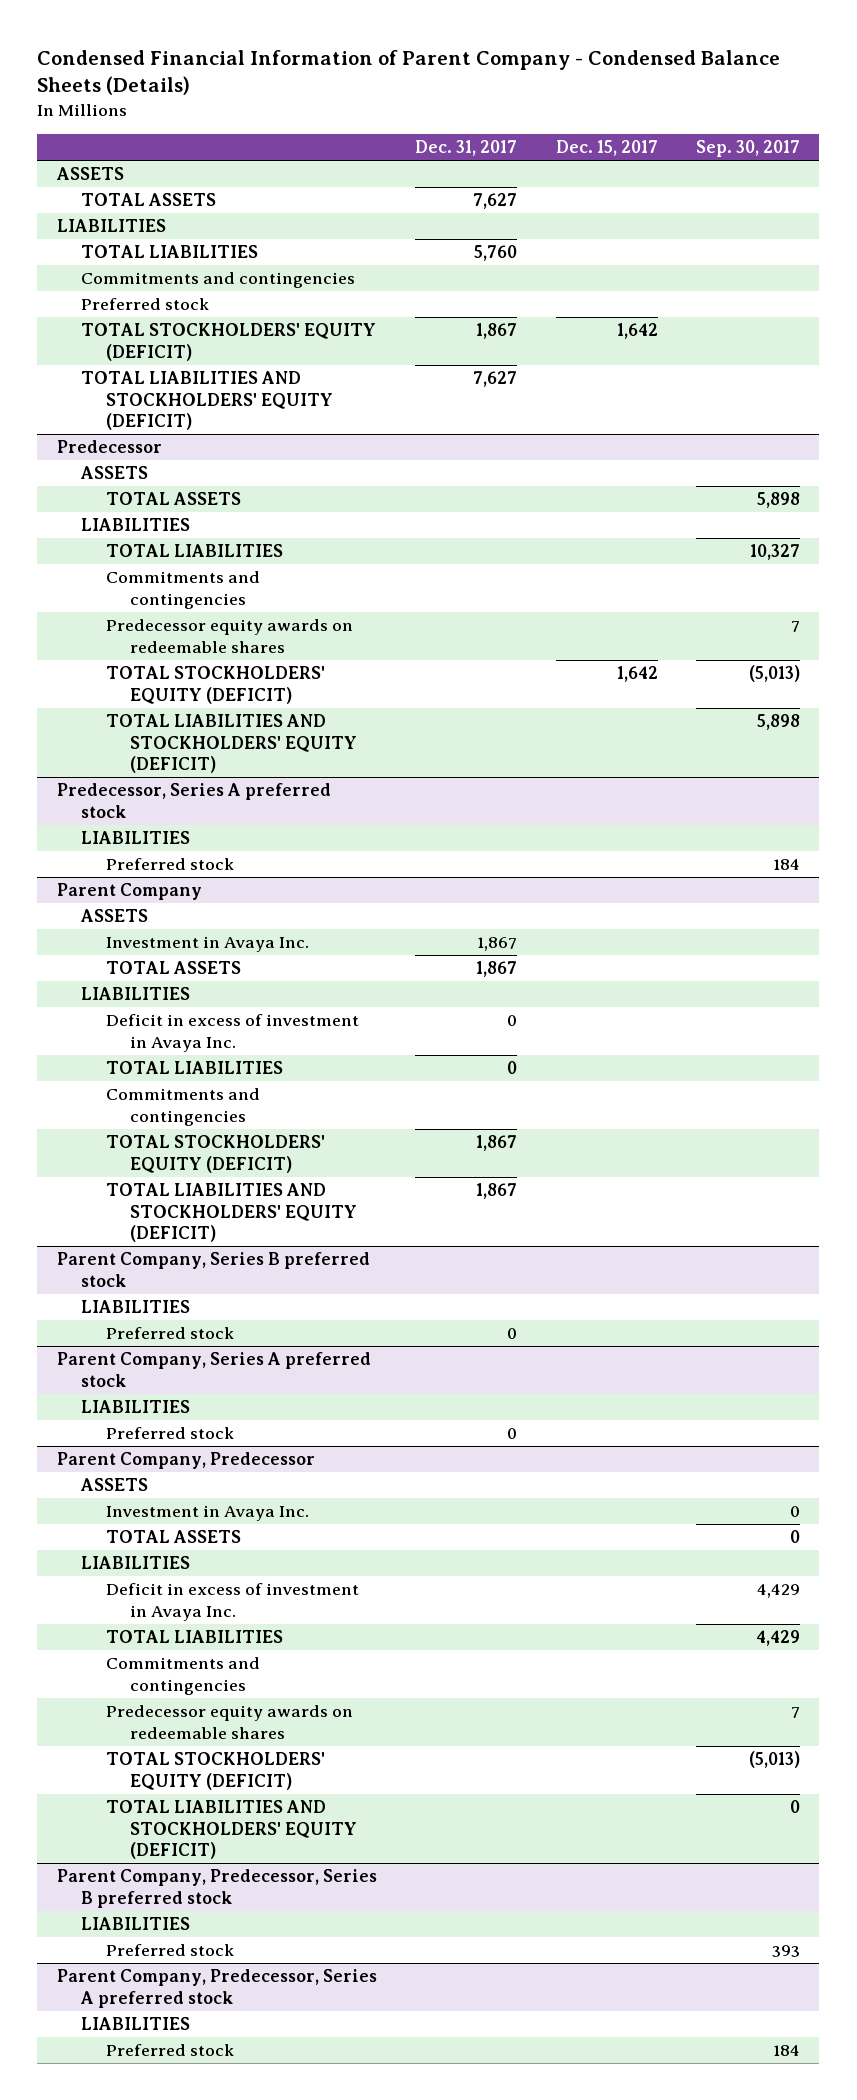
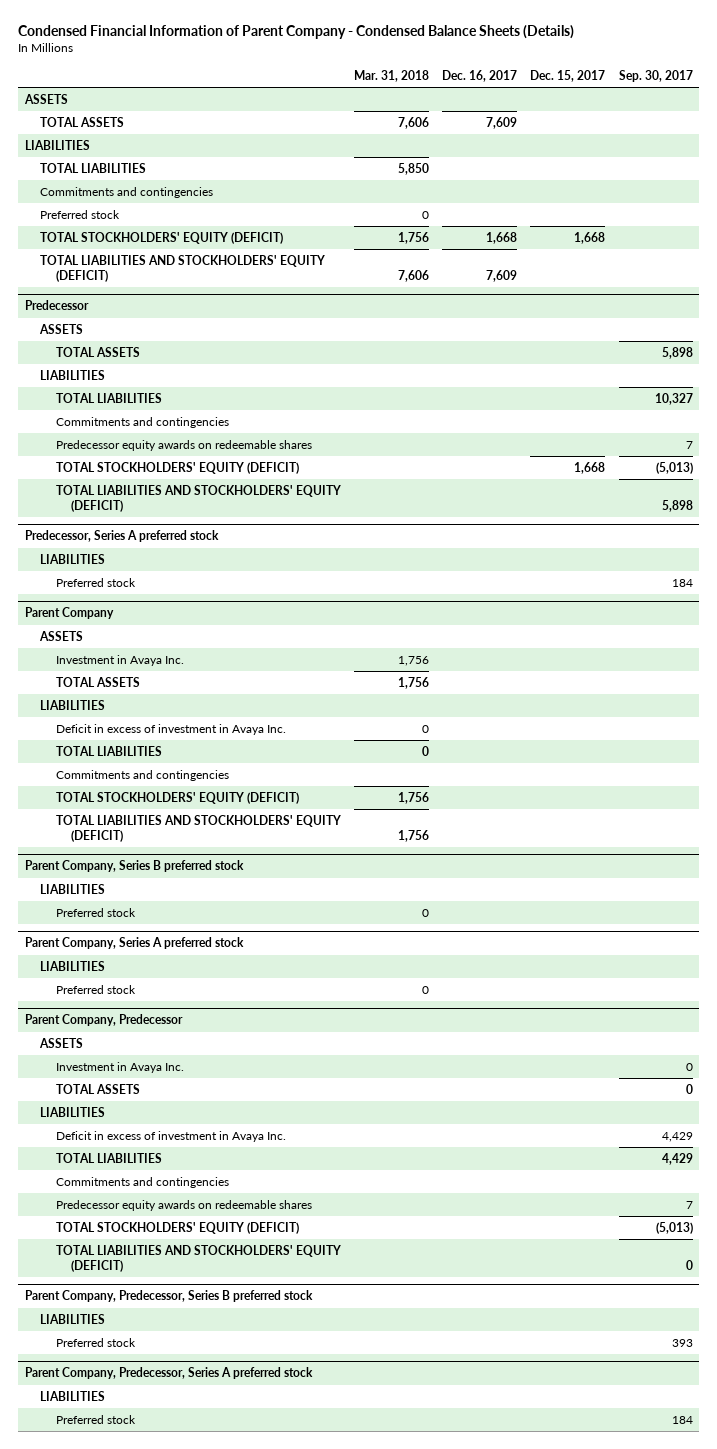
[415,140,518,157] Dec. 31, 2017 -> none
none -> [353,69,429,82] Mar. 31, 2018
none -> [442,69,518,82] Dec. 16, 2017
[616,323,658,340] 1,642 -> [574,231,606,244] 1,668
[616,666,658,683] 1,642 -> [574,461,606,474] 1,668

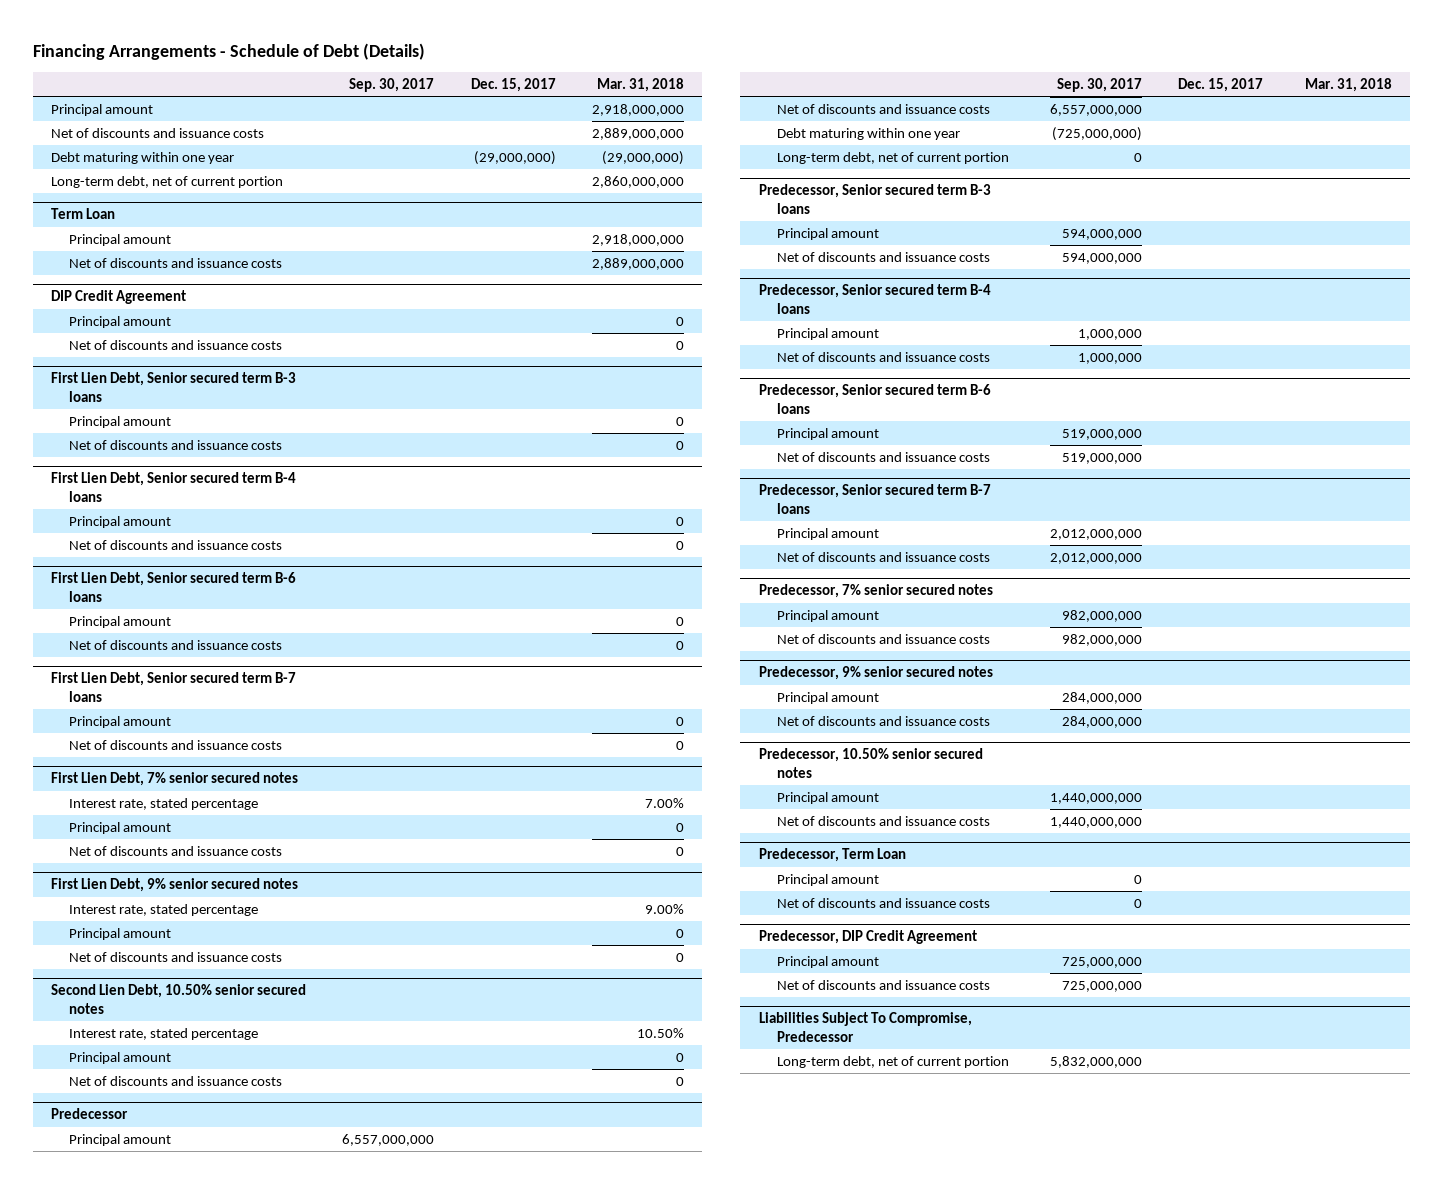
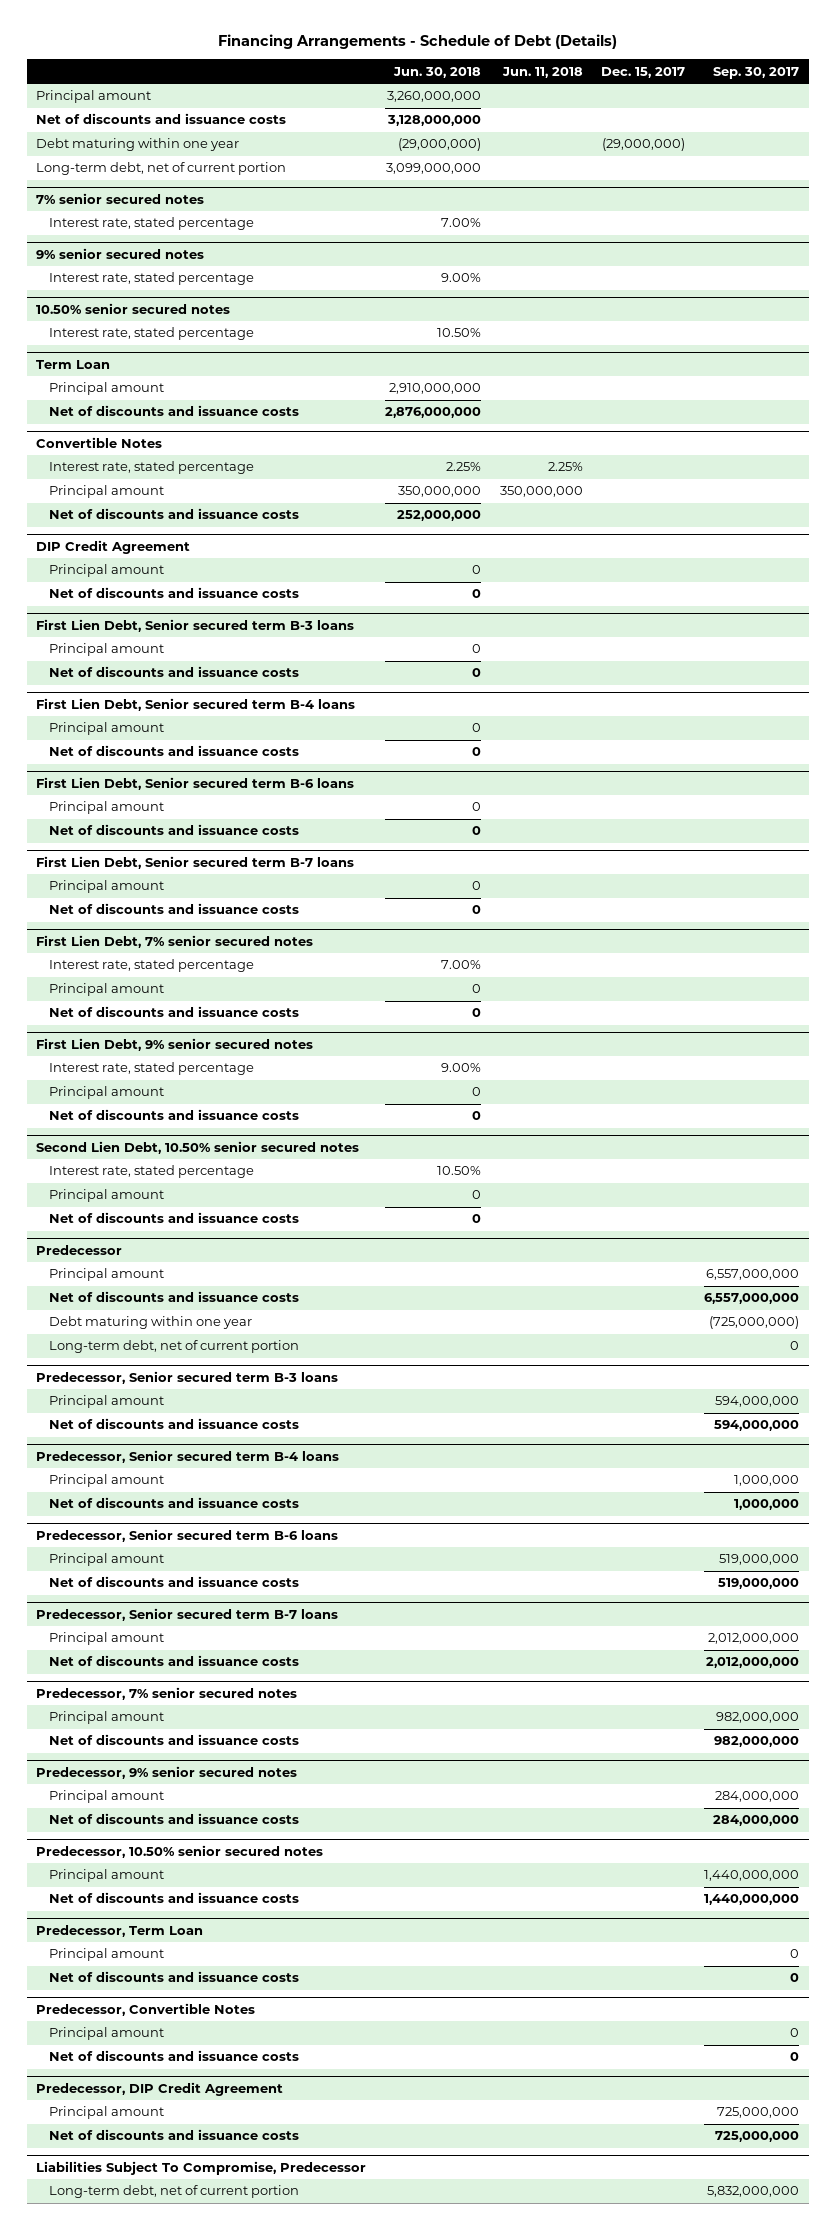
[597,77,685,92] Mar. 31, 2018 -> none
none -> [392,66,481,78] Jun. 30, 2018
none -> [501,66,583,78] Jun. 11, 2018
none -> [35,192,204,204] 7% senior secured notes
none -> [49,217,255,231] Interest rate, stated percentage
none -> [35,247,204,259] 9% senior secured notes
none -> [49,272,255,286] Interest rate, stated percentage
none -> [35,302,230,314] 10.50% senior secured notes
none -> [49,327,255,341] Interest rate, stated percentage
none -> [35,436,162,448] Convertible Notes
none -> [49,461,255,475] Interest rate, stated percentage
none -> [49,485,165,499] Principal amount
none -> [49,508,300,520] Net of discounts and issuance costs
none -> [35,2002,255,2016] Predecessor, Convertible Notes
none -> [49,2027,165,2041] Principal amount
none -> [49,2050,300,2062] Net of discounts and issuance costs

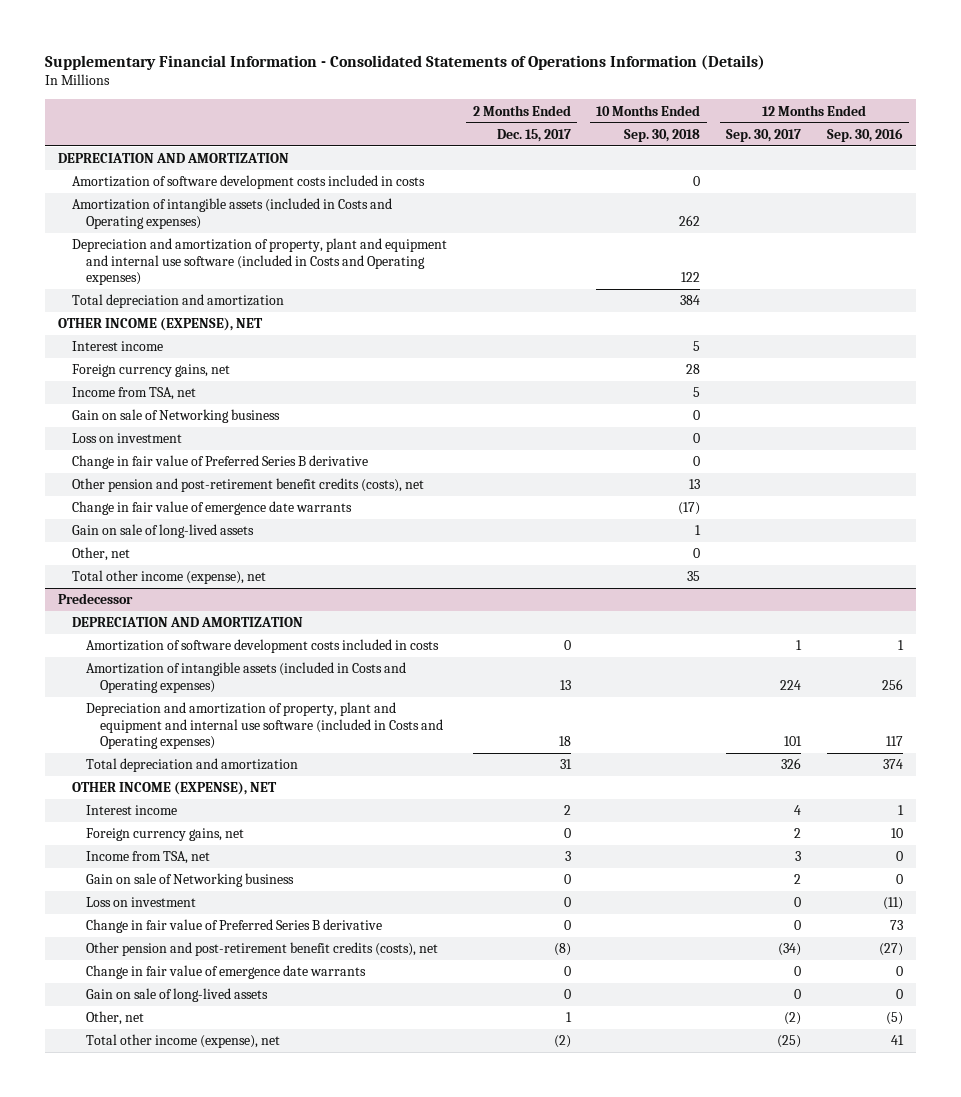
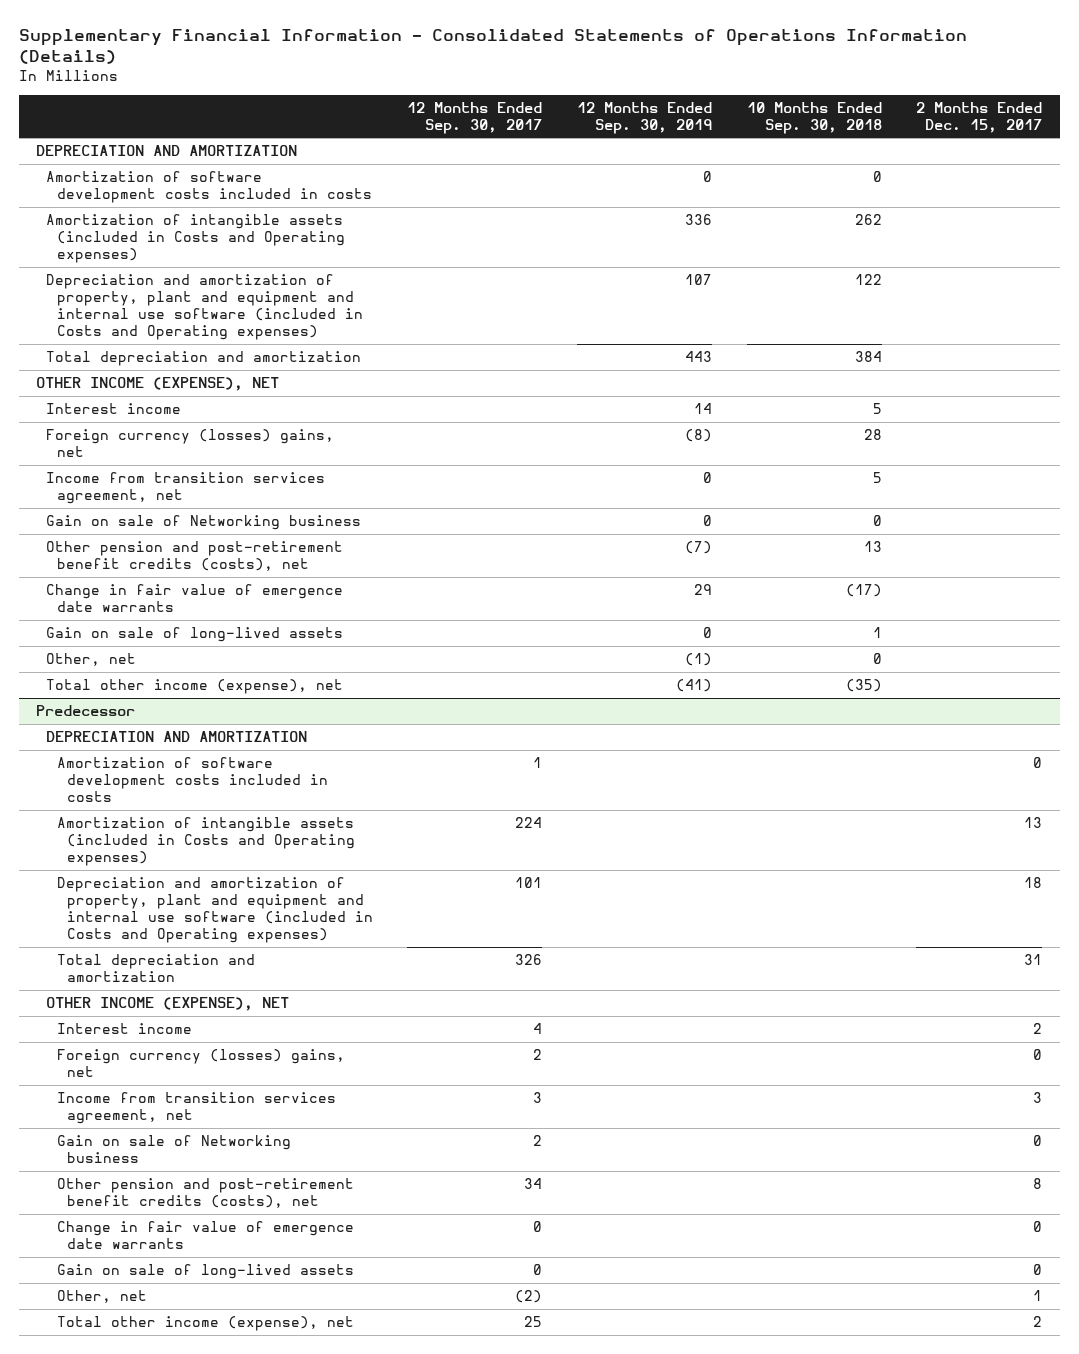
[826,127,903,142] Sep. 30, 2016 -> none
none -> [576,101,712,134] 12 Months Ended Sep. 30, 2019
[72,364,231,378] Foreign currency gains, net -> [46,429,335,458] Foreign currency (losses) gains, net
[72,387,197,401] Income from TSA, net -> [46,472,326,505] Income from transition services agreement, net
[72,433,183,444] Loss on investment -> none
[72,455,369,470] Change in fair value of Preferred Series B derivative -> none
[687,571,701,582] 35 -> [845,679,882,693] (35)
[86,828,245,842] Foreign currency gains, net -> [56,1049,345,1078] Foreign currency (losses) gains, net
[86,851,211,865] Income from TSA, net -> [56,1092,336,1125] Income from transition services agreement, net
[86,897,197,908] Loss on investment -> none
[86,919,383,934] Change in fair value of Preferred Series B derivative -> none
[553,943,571,957] (8) -> [1033,1178,1043,1190] 8
[778,943,802,957] (34) -> [524,1178,543,1190] 34
[553,1035,571,1049] (2) -> [1033,1316,1043,1328] 2
[777,1035,802,1049] (25) -> [524,1316,543,1328] 25

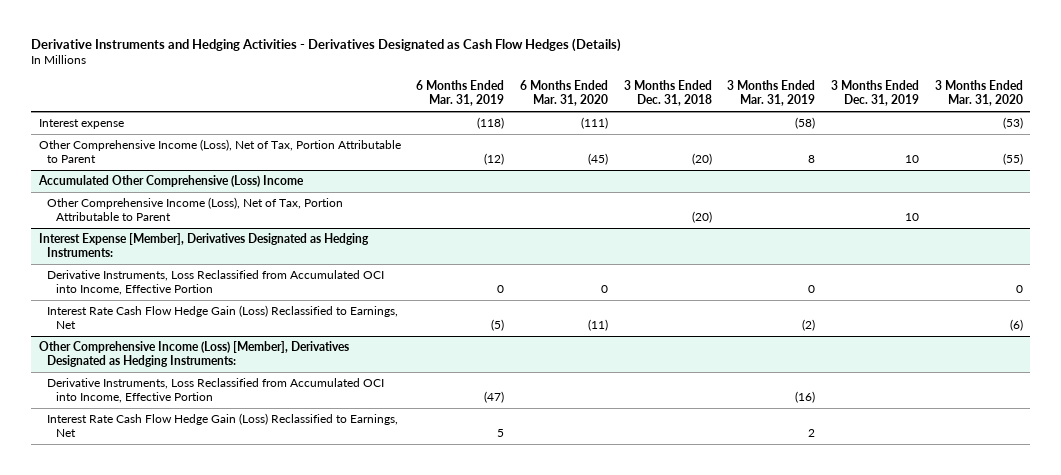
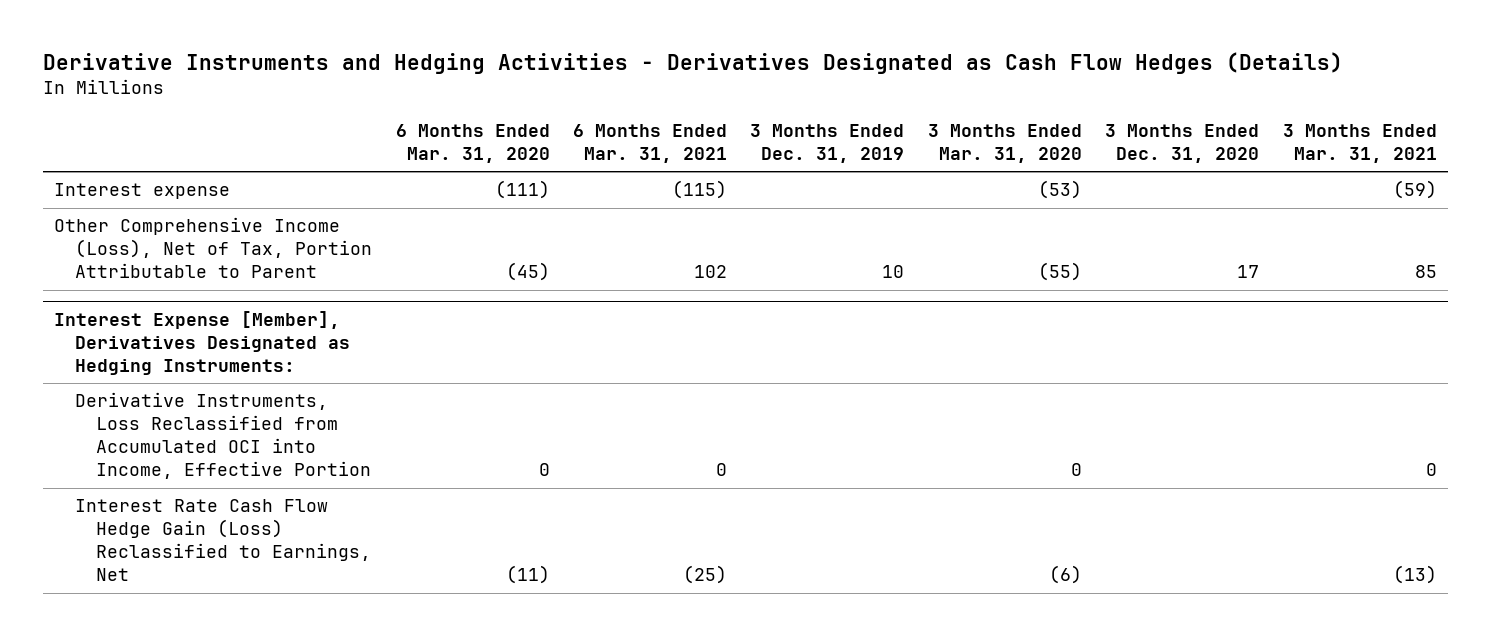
[416,80,505,107] 6 Months Ended Mar. 31, 2019 -> none
[623,80,712,107] 3 Months Ended Dec. 31, 2018 -> none
[727,80,816,107] 3 Months Ended Mar. 31, 2019 -> none
none -> [573,123,728,163] 6 Months Ended Mar. 31, 2021
none -> [1105,123,1260,163] 3 Months Ended Dec. 31, 2020
none -> [1282,123,1437,163] 3 Months Ended Mar. 31, 2021
[37,175,304,188] Accumulated Other Comprehensive (Loss) Income -> none
[47,197,344,221] Other Comprehensive Income (Loss), Net of Tax, Portion Attributable to Parent -> none
[38,341,349,367] Other Comprehensive Income (Loss) [Member], Derivatives Designated as Hedging Instruments: -> none
[47,378,385,403] Derivative Instruments, Loss Reclassified from Accumulated OCI into Income, Effective Portion -> none
[47,413,399,437] Interest Rate Cash Flow Hedge Gain (Loss) Reclassified to Earnings, Net -> none

